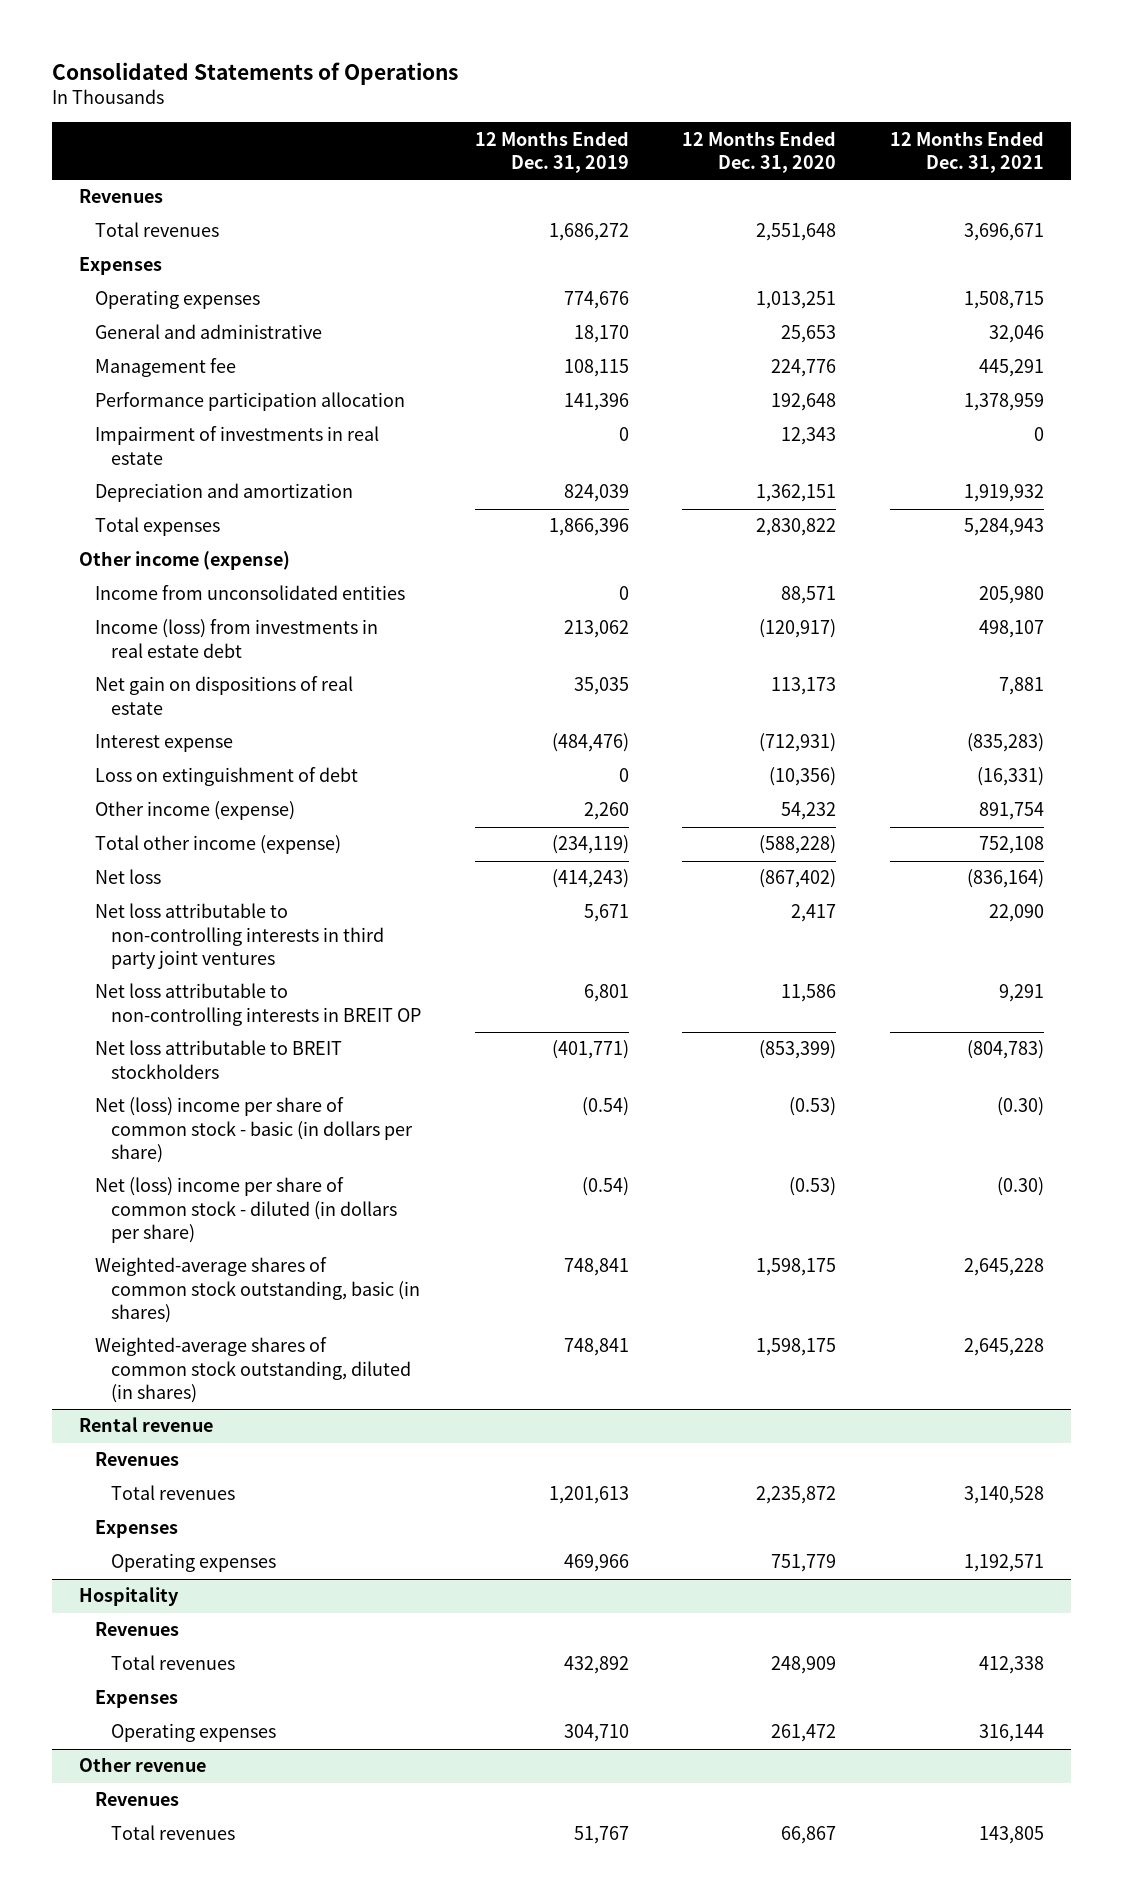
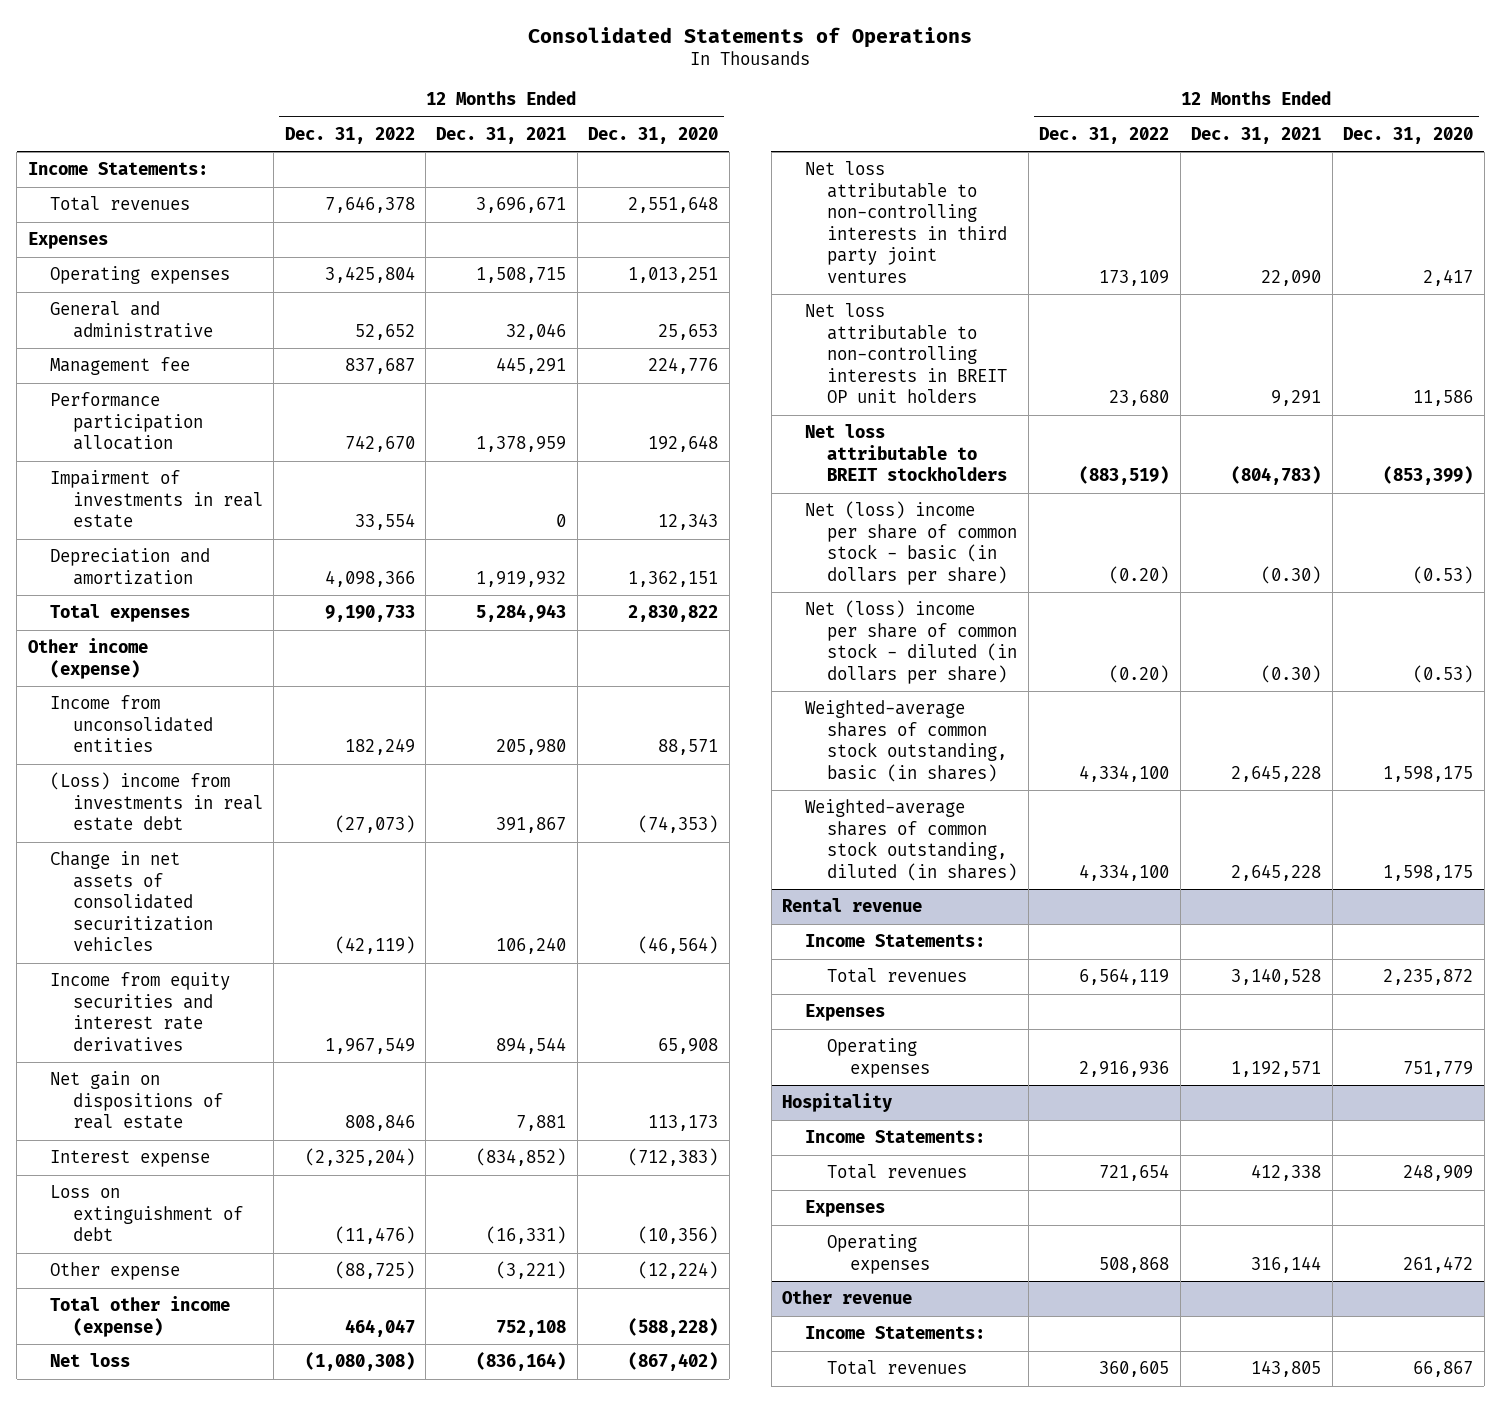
[474,130,629,173] 12 Months Ended Dec. 31, 2019 -> none
none -> [284,126,415,144] Dec. 31, 2022
[78,189,163,204] Revenues -> [27,162,208,176] Income Statements:
[94,619,378,658] Income (loss) from investments in real estate debt -> [50,772,263,832] (Loss) income from investments in real estate debt
[759,619,837,639] (120,917) -> [638,815,719,834] (74,353)
[979,620,1045,639] 498,107 -> [496,817,567,834] 391,867
none -> [50,851,213,952] Change in net assets of consolidated securitization vehicles
none -> [50,972,231,1052] Income from equity securities and interest rate derivatives
[759,733,837,753] (712,931) -> [628,1148,719,1167] (712,383)
[967,733,1045,753] (835,283) -> [476,1148,567,1167] (834,852)
[94,801,295,821] Other income (expense) -> [50,1262,181,1281] Other expense
[781,802,837,821] 54,232 -> [638,1261,719,1280] (12,224)
[979,802,1045,821] 891,754 -> [496,1261,567,1280] (3,221)
[94,983,421,1026] Net loss attributable to non-controlling interests in BREIT OP -> [804,303,1008,404] Net loss attributable to non-controlling interests in BREIT OP unit holders
[94,1452,179,1467] Revenues -> [804,934,985,948] Income Statements:
[94,1622,179,1637] Revenues -> [804,1130,985,1144] Income Statements:
[94,1792,179,1807] Revenues -> [804,1326,985,1340] Income Statements:

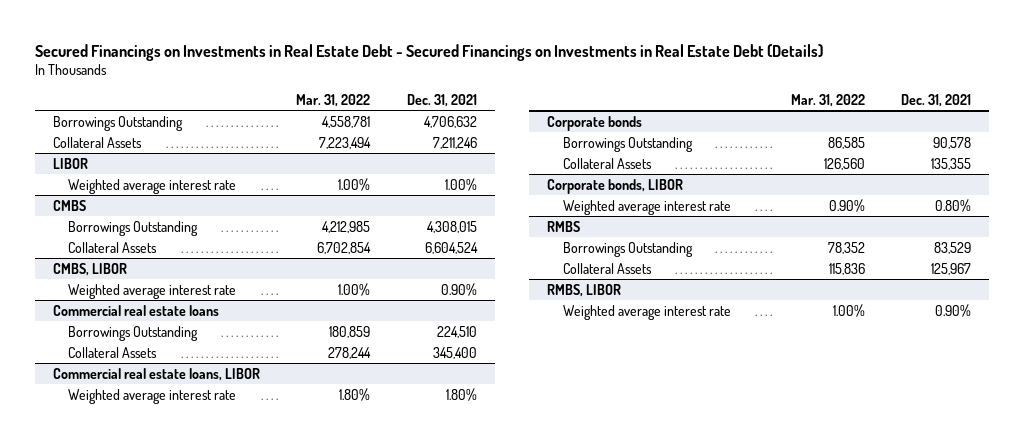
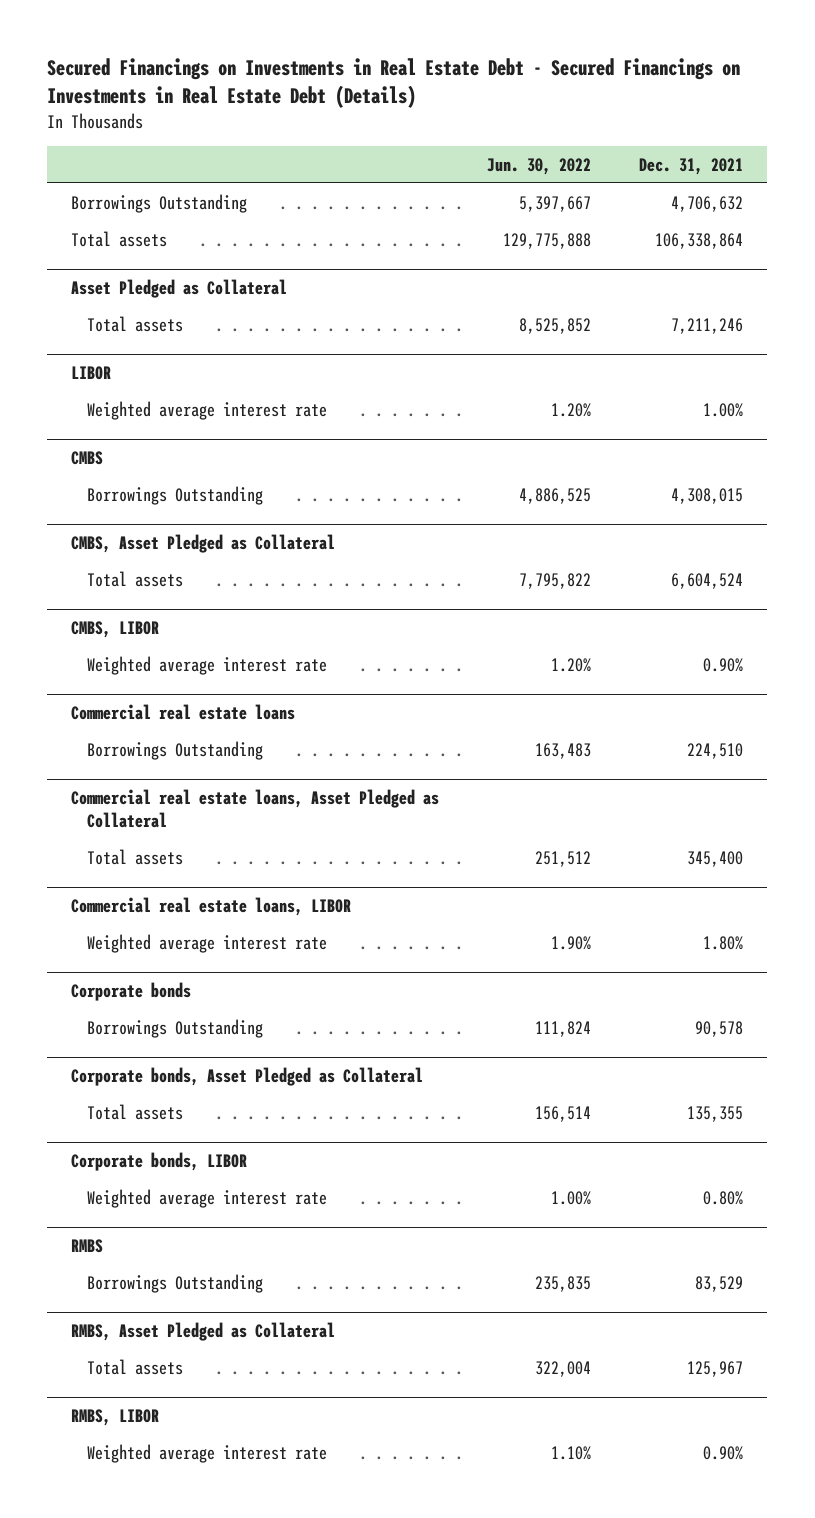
[296,93,371,107] Mar. 31, 2022 -> none
none -> [487,157,592,175] Jun. 30, 2022
none -> [71,230,168,247] Total assets
none -> [71,279,288,299] Asset Pledged as Collateral
[53,136,143,148] Collateral Assets -> [86,315,183,332] Total assets
none -> [71,534,336,554] CMBS, Asset Pledged as Collateral
[68,241,158,253] Collateral Assets -> [86,570,183,587] Total assets
none -> [71,789,440,828] Commercial real estate loans, Asset Pledged as Collateral
[68,346,158,358] Collateral Assets -> [86,848,183,865] Total assets
none -> [71,1067,424,1087] Corporate bonds, Asset Pledged as Collateral
[562,157,652,169] Collateral Assets -> [86,1103,183,1120] Total assets
none -> [71,1322,336,1342] RMBS, Asset Pledged as Collateral
[562,262,652,274] Collateral Assets -> [86,1358,183,1375] Total assets

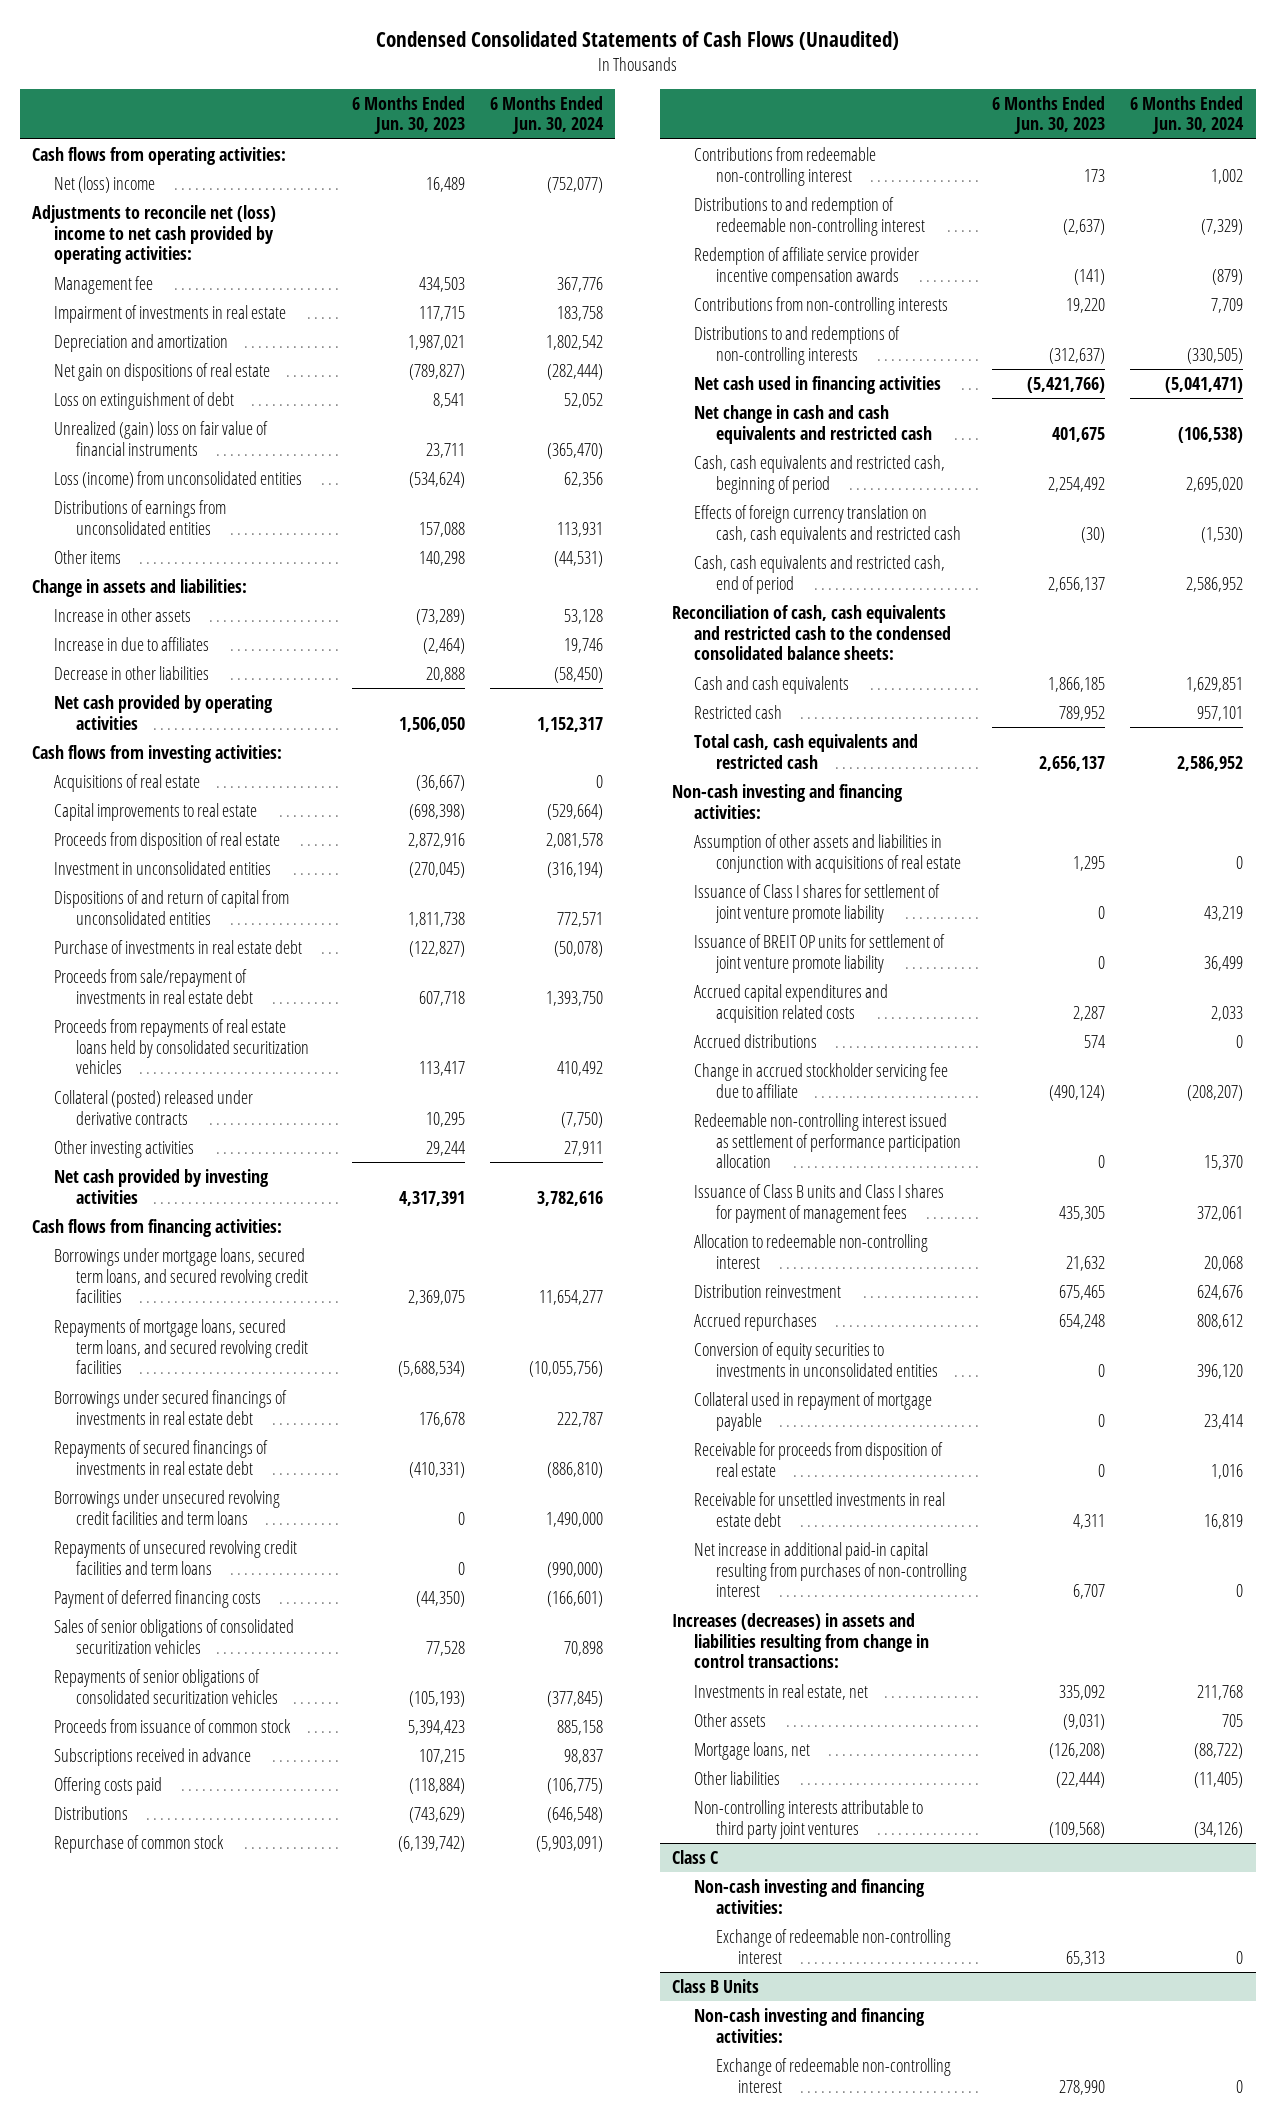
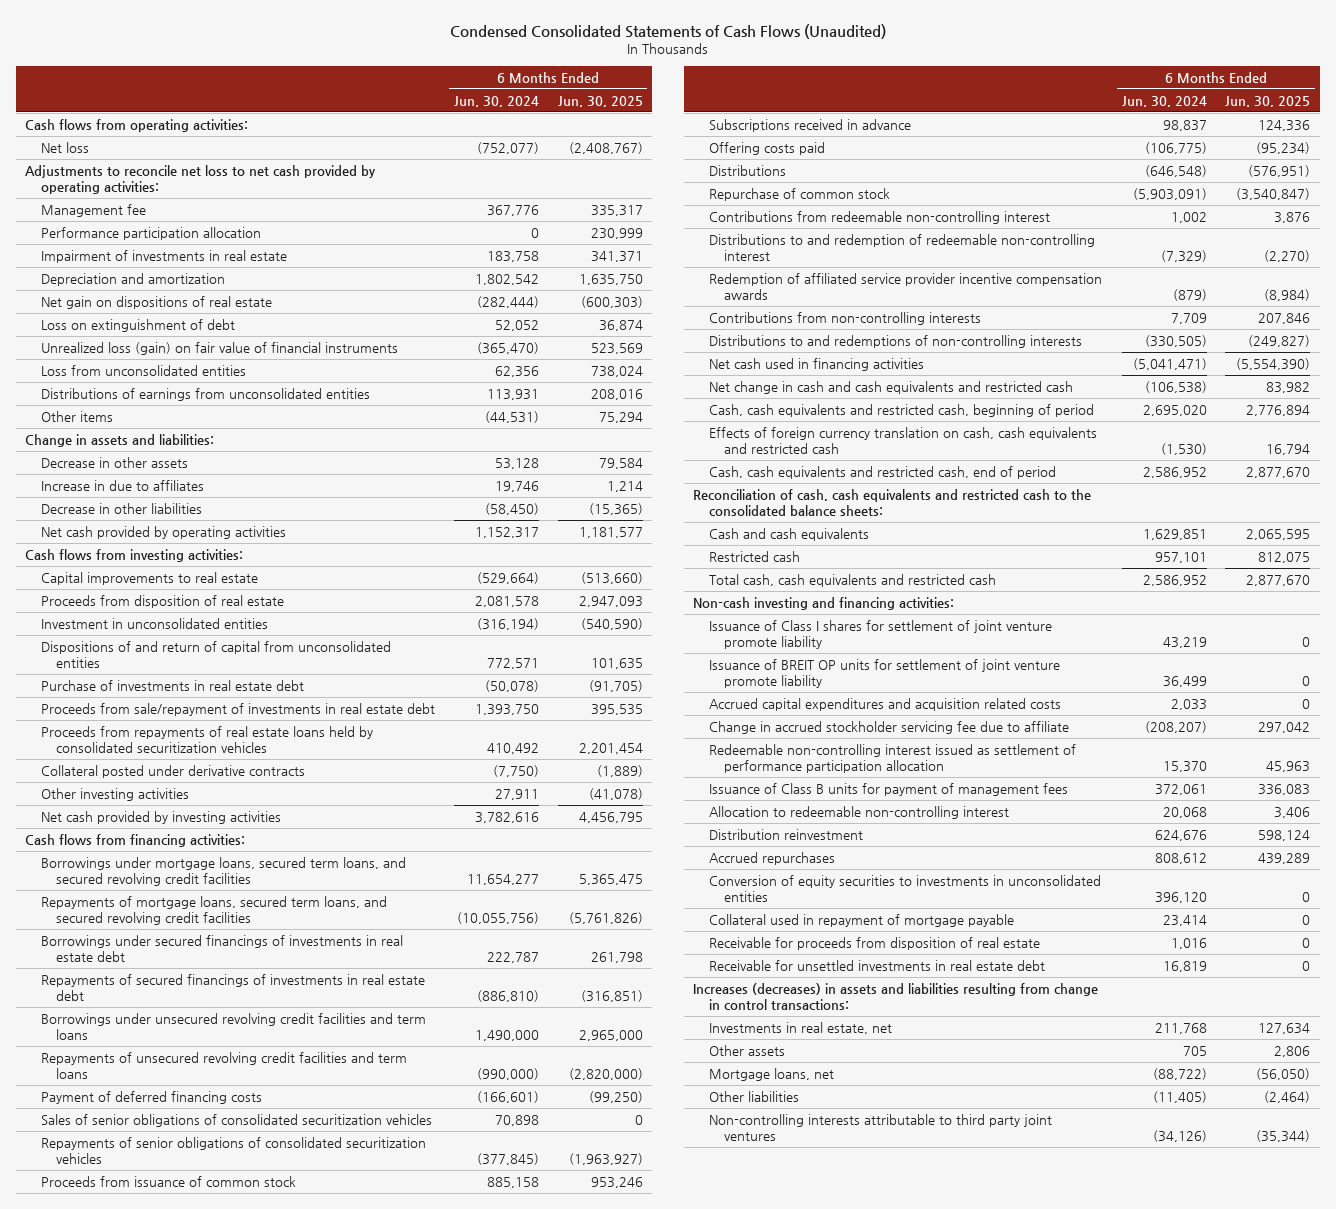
[351,95,465,135] 6 Months Ended Jun. 30, 2023 -> none
none -> [557,95,643,107] Jun. 30, 2025
[53,176,155,194] Net (loss) income -> [40,141,89,153] Net loss
[32,205,277,265] Adjustments to reconcile net (loss) income to net cash provided by operating activities: -> [25,164,377,195] Adjustments to reconcile net loss to net cash provided by operating activities:
none -> [40,226,261,240] Performance participation allocation
[53,421,268,456] Unrealized (gain) loss on fair value of financial instruments -> [40,341,398,355] Unrealized loss (gain) on fair value of financial instruments
[53,471,302,489] Loss (income) from unconsolidated entities -> [40,364,246,376] Loss from unconsolidated entities
[53,608,191,623] Increase in other assets -> [40,456,188,468] Decrease in other assets
[53,774,200,793] Acquisitions of real estate -> none
[53,1090,253,1125] Collateral (posted) released under derivative contracts -> [40,764,305,778] Collateral posted under derivative contracts
[694,247,920,286] Redemption of affiliate service provider incentive compensation awards -> [708,272,1102,301] Redemption of affiliated service provider incentive compensation awards
[672,605,952,661] Reconciliation of cash, cash equivalents and restricted cash to the condensed consolidated balance sheets: -> [693,488,1092,517] Reconciliation of cash, cash equivalents and restricted cash to the consolidated balance sheets:
[694,834,961,873] Assumption of other assets and liabilities in conjunction with acquisitions of real estate -> none
[694,1034,818,1049] Accrued distributions -> none
[694,1184,945,1223] Issuance of Class B units and Class I shares for payment of management fees -> [708,782,1068,796] Issuance of Class B units for payment of management fees
[694,1542,967,1598] Net increase in additional paid-in capital resulting from purchases of non-controlling interest -> none
[672,1850,719,1865] Class C -> none
[694,1879,926,1914] Non-cash investing and financing activities: -> none
[715,1929,951,1964] Exchange of redeemable non-controlling interest -> none
[672,1979,760,1994] Class B Units -> none
[694,2008,926,2043] Non-cash investing and financing activities: -> none
[715,2058,951,2093] Exchange of redeemable non-controlling interest -> none

